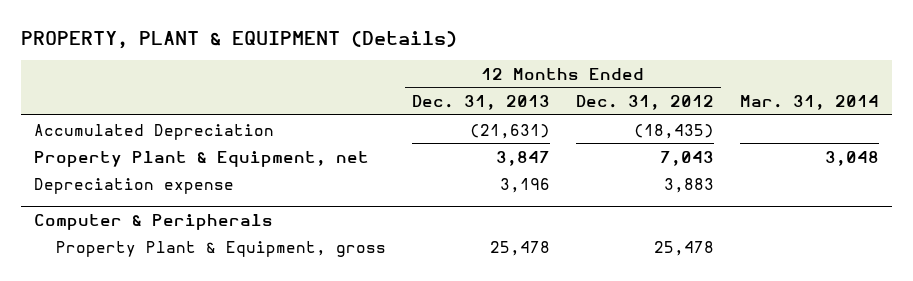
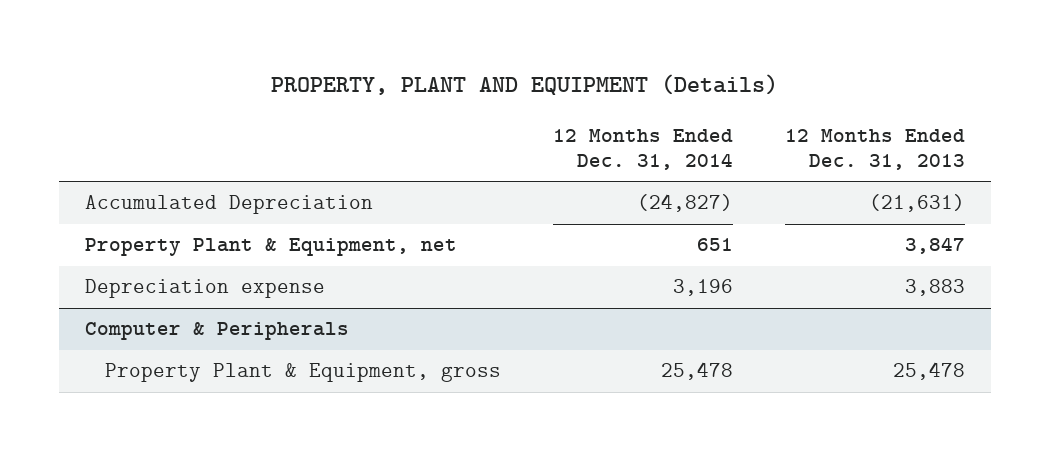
[20,30,457,49] PROPERTY, PLANT & EQUIPMENT (Details) -> [271,74,779,96] PROPERTY, PLANT AND EQUIPMENT (Details)
[576,95,715,111] Dec. 31, 2012 -> none
[740,95,880,111] Mar. 31, 2014 -> none
none -> [553,128,734,170] 12 Months Ended Dec. 31, 2014
[499,177,550,193] 3,196 -> [905,279,966,297] 3,883

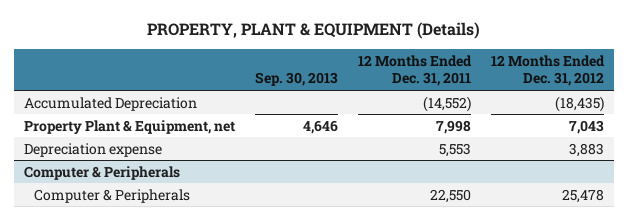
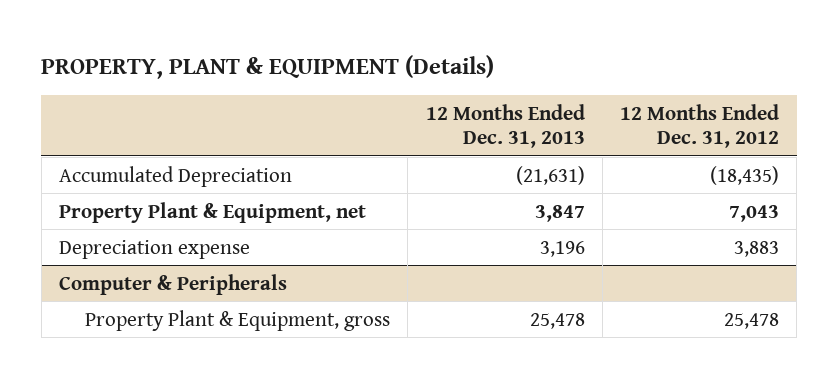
[254,72,338,87] Sep. 30, 2013 -> none
[358,54,473,87] 12 Months Ended Dec. 31, 2011 -> none
none -> [425,103,585,149] 12 Months Ended Dec. 31, 2013
[33,188,190,203] Computer & Peripherals -> [85,309,391,331] Property Plant & Equipment, gross

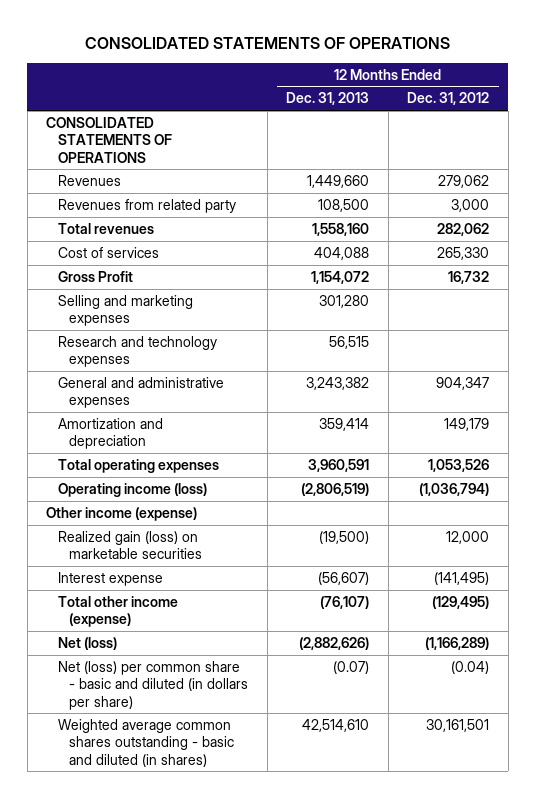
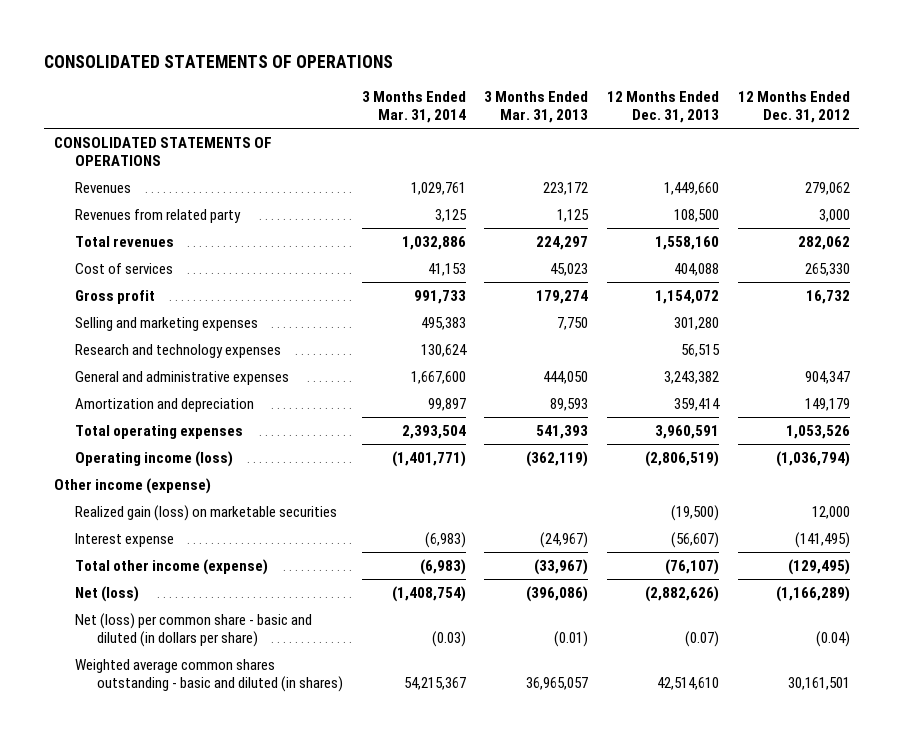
none -> [361,90,466,124] 3 Months Ended Mar. 31, 2014
none -> [484,90,589,124] 3 Months Ended Mar. 31, 2013
[57,270,133,282] Gross Profit -> [75,289,156,304] Gross profit

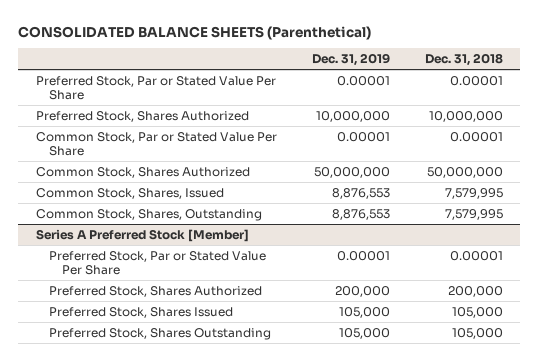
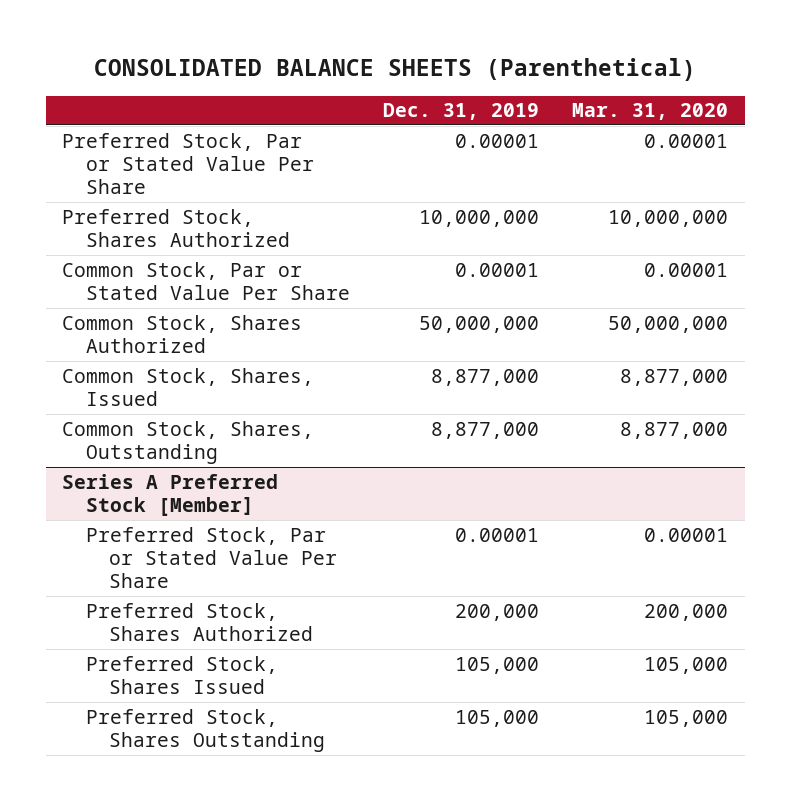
[424,53,503,67] Dec. 31, 2018 -> none
none -> [572,103,729,121] Mar. 31, 2020
[331,187,390,199] 8,876,553 -> [430,368,539,386] 8,877,000
[331,208,390,220] 8,876,553 -> [430,421,539,439] 8,877,000

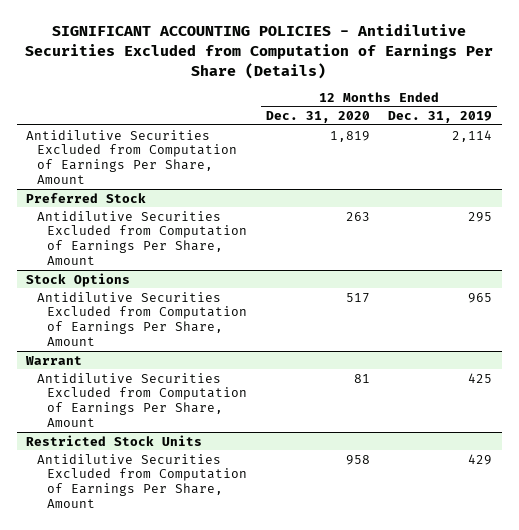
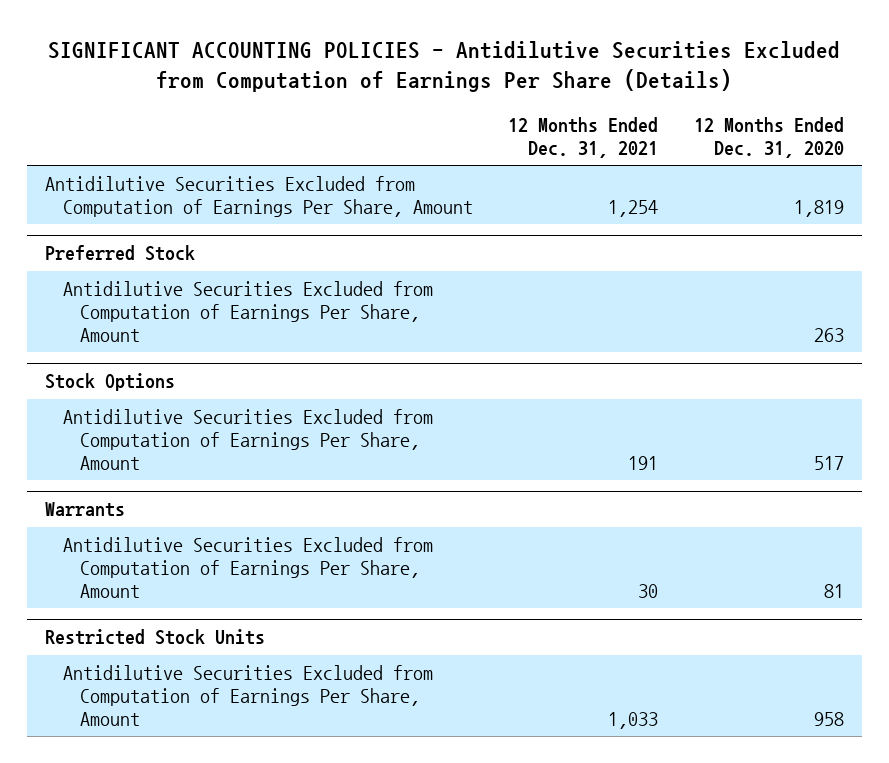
[388,110,493,123] Dec. 31, 2019 -> none
none -> [508,116,659,158] 12 Months Ended Dec. 31, 2021
[25,355,83,365] Warrant -> [44,502,125,518] Warrants

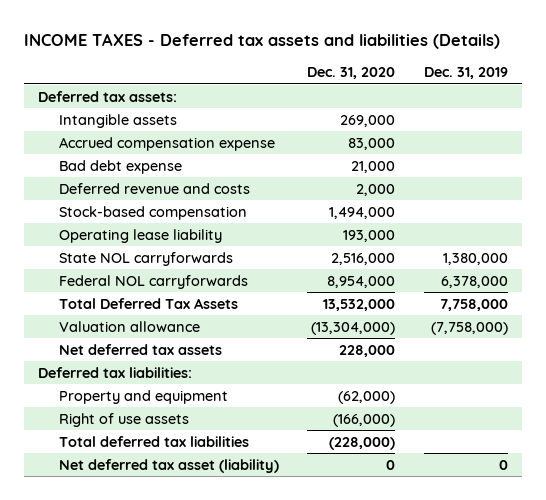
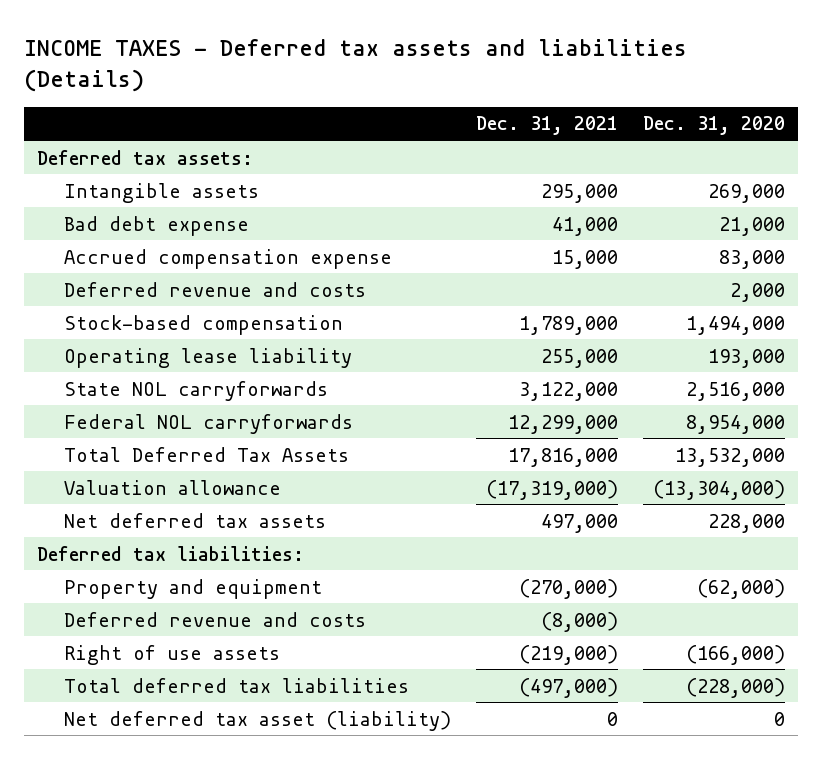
[423,67,508,80] Dec. 31, 2019 -> none
none -> [476,116,619,136] Dec. 31, 2021
[58,136,275,151] Accrued compensation expense -> [64,248,393,269] Accrued compensation expense
none -> [64,611,367,627] Deferred revenue and costs

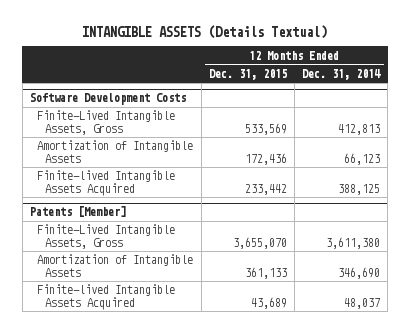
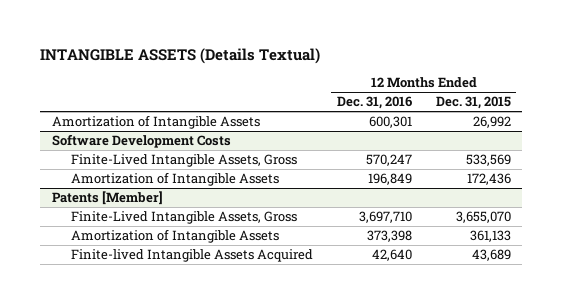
[302,68,382,80] Dec. 31, 2014 -> none
none -> [336,96,412,110] Dec. 31, 2016
none -> [51,115,260,130] Amortization of Intangible Assets
[37,170,176,196] Finite-lived Intangible Assets Acquired -> none

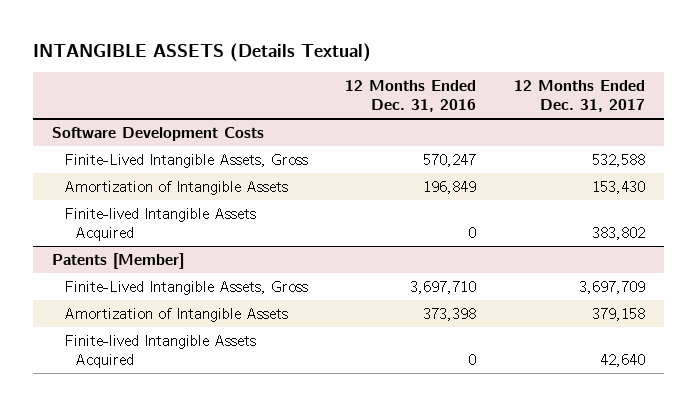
[435,96,511,110] Dec. 31, 2015 -> none
none -> [513,80,645,113] 12 Months Ended Dec. 31, 2017
[51,115,260,130] Amortization of Intangible Assets -> none
none -> [63,207,256,241] Finite-lived Intangible Assets Acquired
[371,249,412,262] 42,640 -> [468,353,477,365] 0

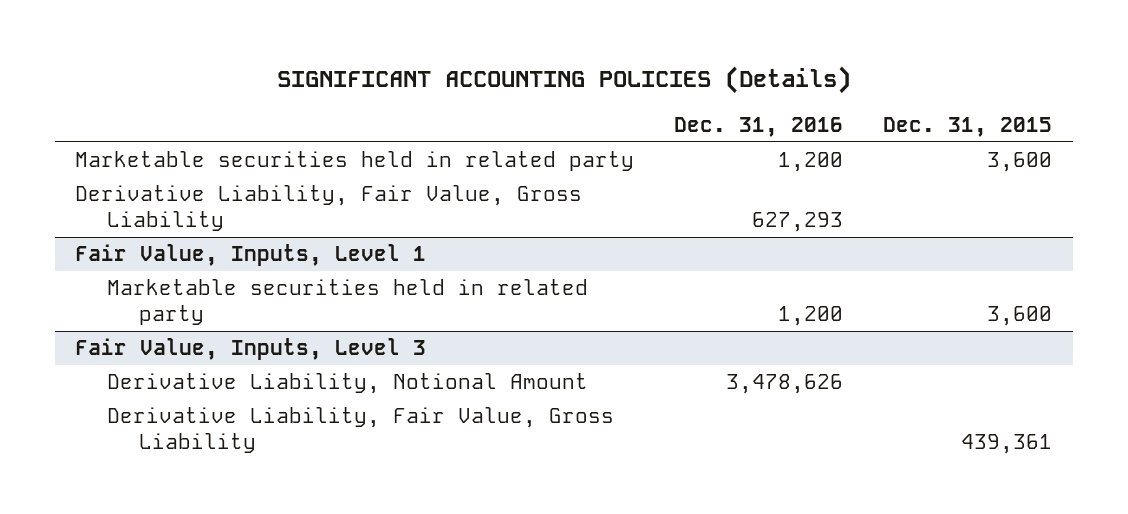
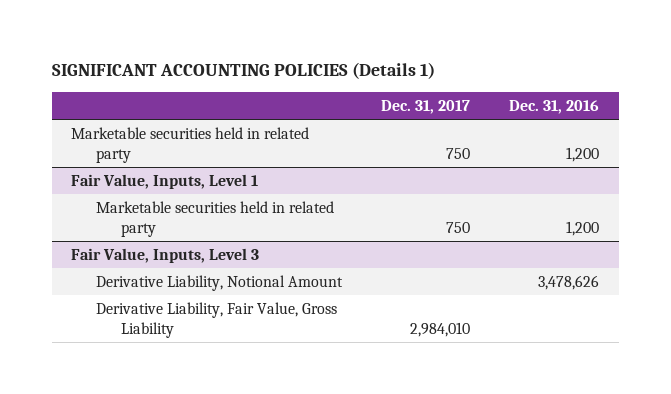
[276,66,851,95] SIGNIFICANT ACCOUNTING POLICIES (Details) -> [51,62,435,80] SIGNIFICANT ACCOUNTING POLICIES (Details 1)
[883,117,1053,138] Dec. 31, 2015 -> none
none -> [381,99,471,114] Dec. 31, 2017
[75,185,583,232] Derivative Liability, Fair Value, Gross Liability -> none

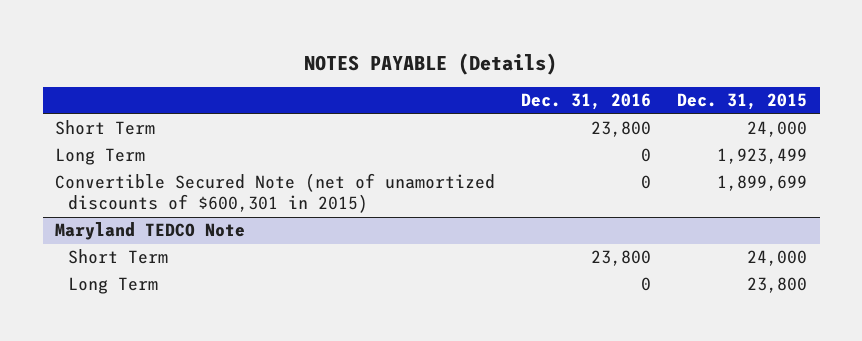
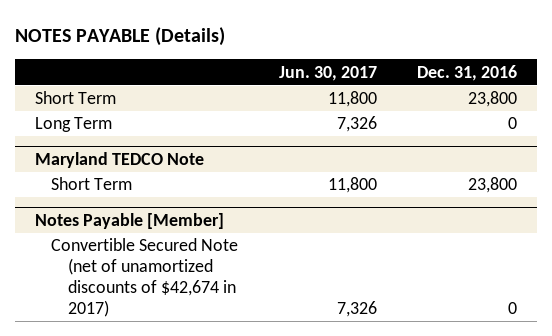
[676,93,807,111] Dec. 31, 2015 -> none
none -> [278,65,377,81] Jun. 30, 2017
[55,173,496,214] Convertible Secured Note (net of unamortized discounts of $600,301 in 2015) -> none
[67,277,158,295] Long Term -> none
none -> [34,212,224,229] Notes Payable [Member]
none -> [51,238,239,317] Convertible Secured Note (net of unamortized discounts of $42,674 in 2017)

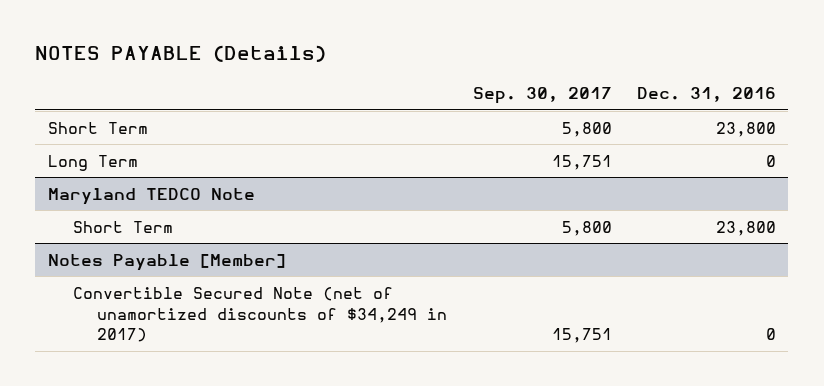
[278,65,377,81] Jun. 30, 2017 -> none
none -> [472,87,612,105] Sep. 30, 2017
[51,238,239,317] Convertible Secured Note (net of unamortized discounts of $42,674 in 2017) -> [72,286,448,343] Convertible Secured Note (net of unamortized discounts of $34,249 in 2017)

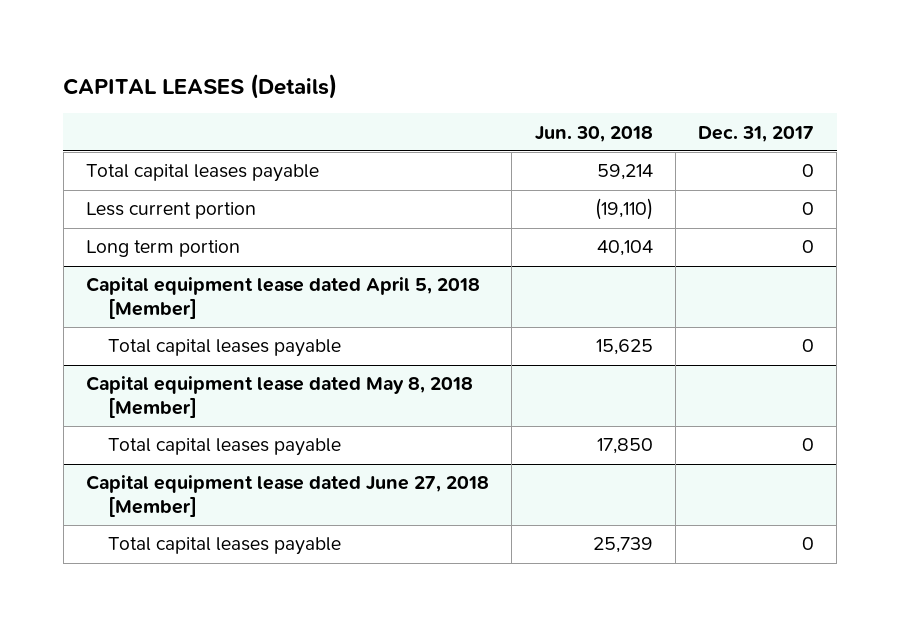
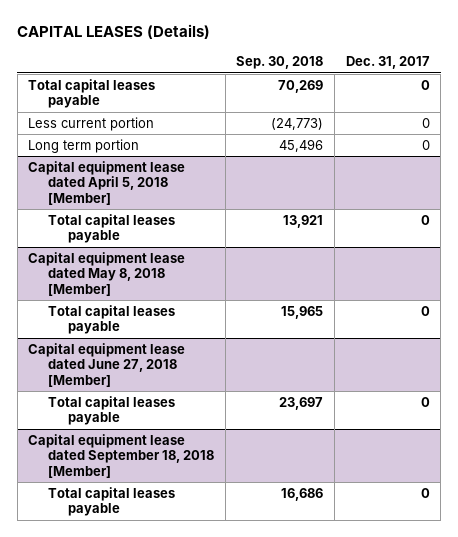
[534,125,653,142] Jun. 30, 2018 -> none
none -> [236,56,324,70] Sep. 30, 2018
none -> [28,433,215,478] Capital equipment lease dated September 18, 2018 [Member]
none -> [48,486,176,517] Total capital leases payable

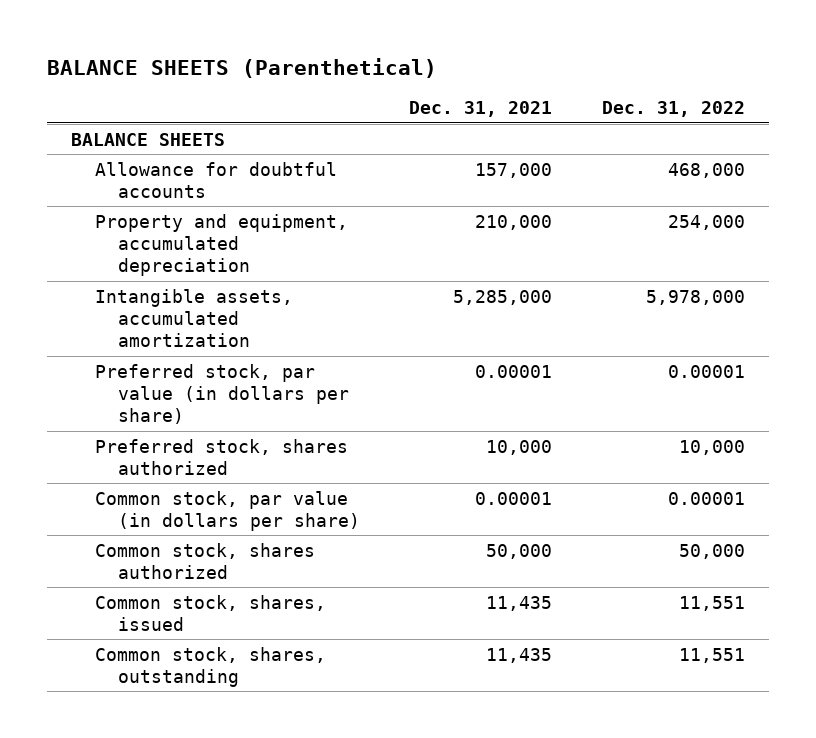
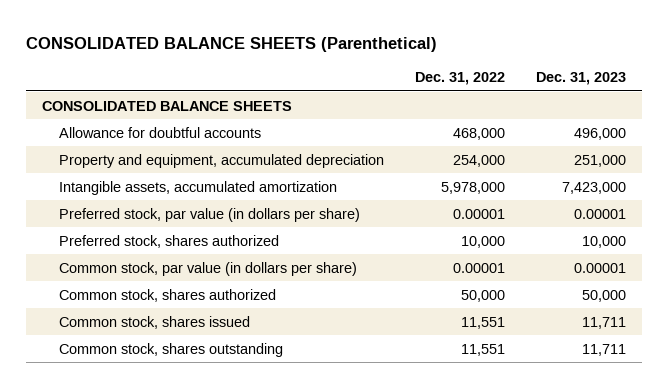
[46,57,437,78] BALANCE SHEETS (Parenthetical) -> [26,36,438,52] CONSOLIDATED BALANCE SHEETS (Parenthetical)
[409,101,553,118] Dec. 31, 2021 -> none
none -> [536,72,627,86] Dec. 31, 2023
[71,132,226,146] BALANCE SHEETS -> [41,100,292,111] CONSOLIDATED BALANCE SHEETS
[94,594,326,631] Common stock, shares, issued -> [59,315,251,329] Common stock, shares issued
[94,646,326,687] Common stock, shares, outstanding -> [59,342,284,357] Common stock, shares outstanding

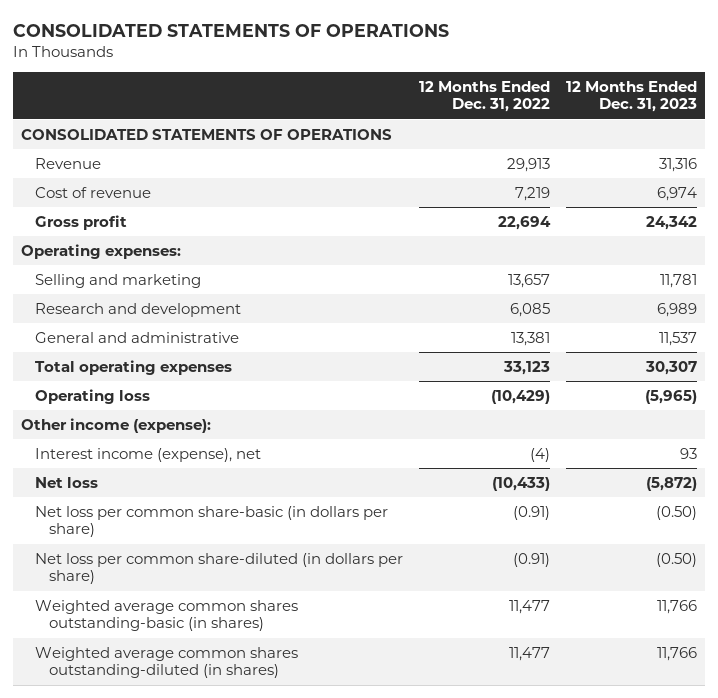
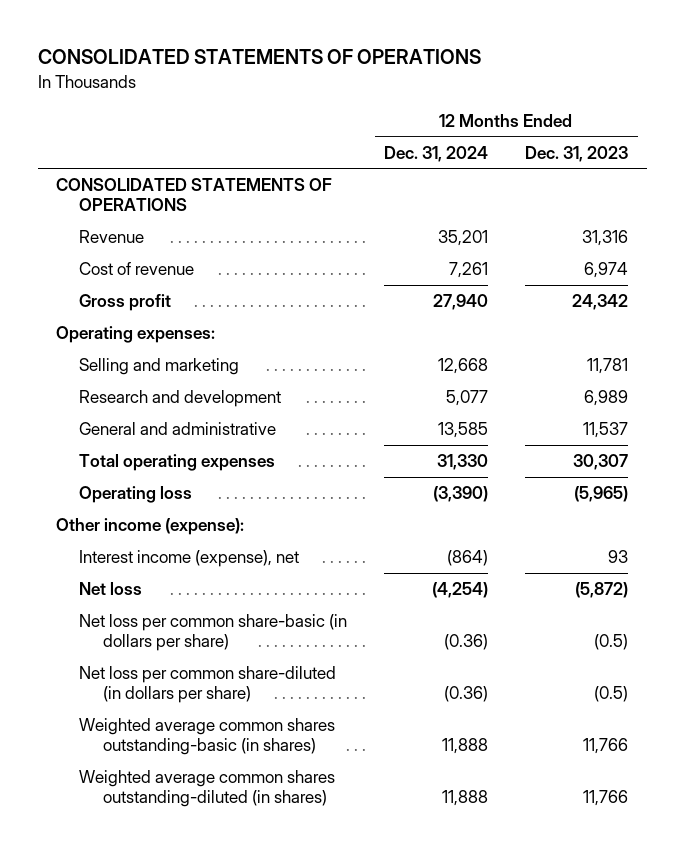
[419,80,551,113] 12 Months Ended Dec. 31, 2022 -> none
none -> [384,145,489,162] Dec. 31, 2024
[655,505,697,520] (0.50) -> [594,634,629,651] (0.5)
[655,552,697,567] (0.50) -> [594,686,629,703] (0.5)

